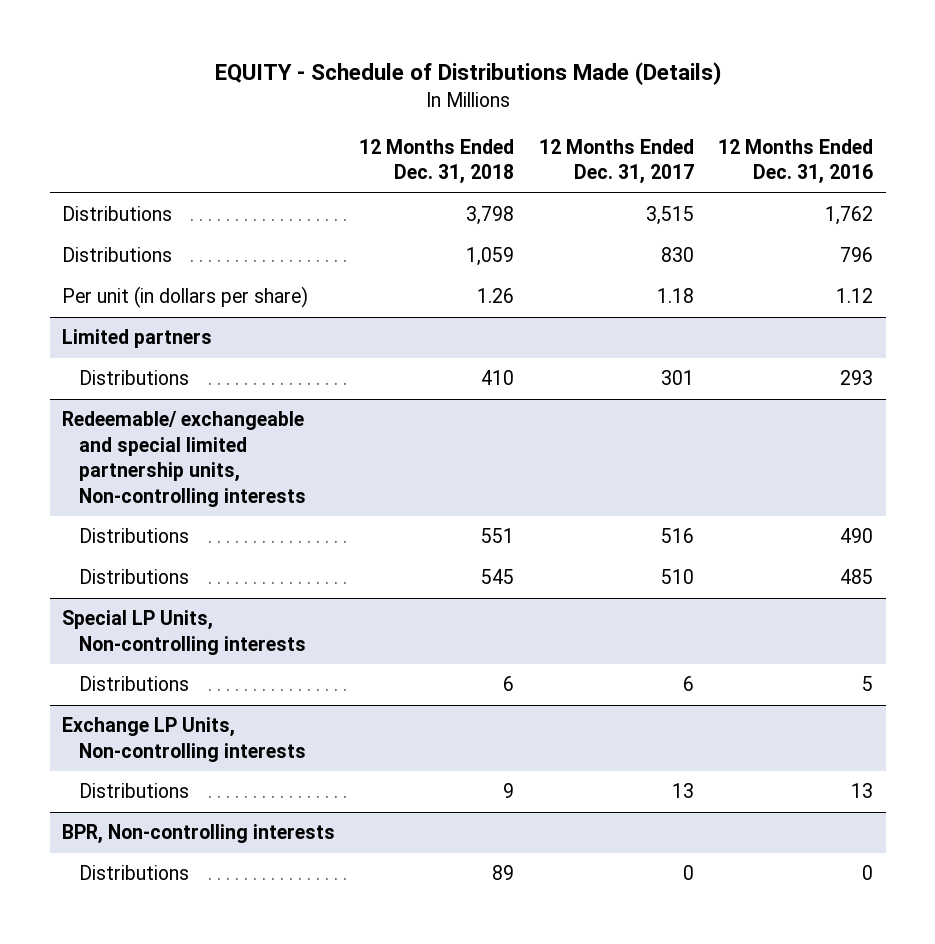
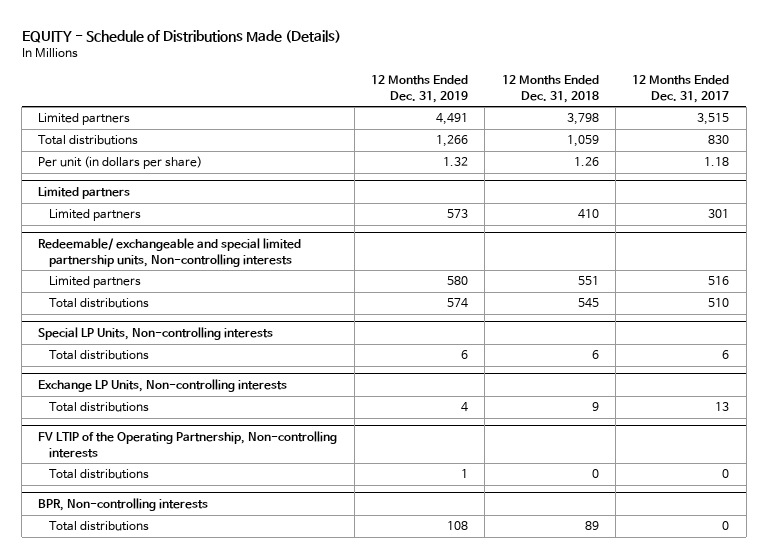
[718,138,874,185] 12 Months Ended Dec. 31, 2016 -> none
none -> [371,75,469,103] 12 Months Ended Dec. 31, 2019
[61,206,172,222] Distributions -> [38,113,131,126] Limited partners
[61,247,172,263] Distributions -> [38,135,139,146] Total distributions
[78,370,189,386] Distributions -> [48,209,141,222] Limited partners
[78,528,189,544] Distributions -> [48,276,141,289] Limited partners
[78,569,189,585] Distributions -> [48,298,149,309] Total distributions
[78,676,189,692] Distributions -> [48,350,149,361] Total distributions
[78,783,189,799] Distributions -> [48,402,149,413] Total distributions
none -> [38,431,338,458] FV LTIP of the Operating Partnership, Non-controlling interests
none -> [48,469,149,480] Total distributions
[78,865,189,881] Distributions -> [48,521,149,532] Total distributions

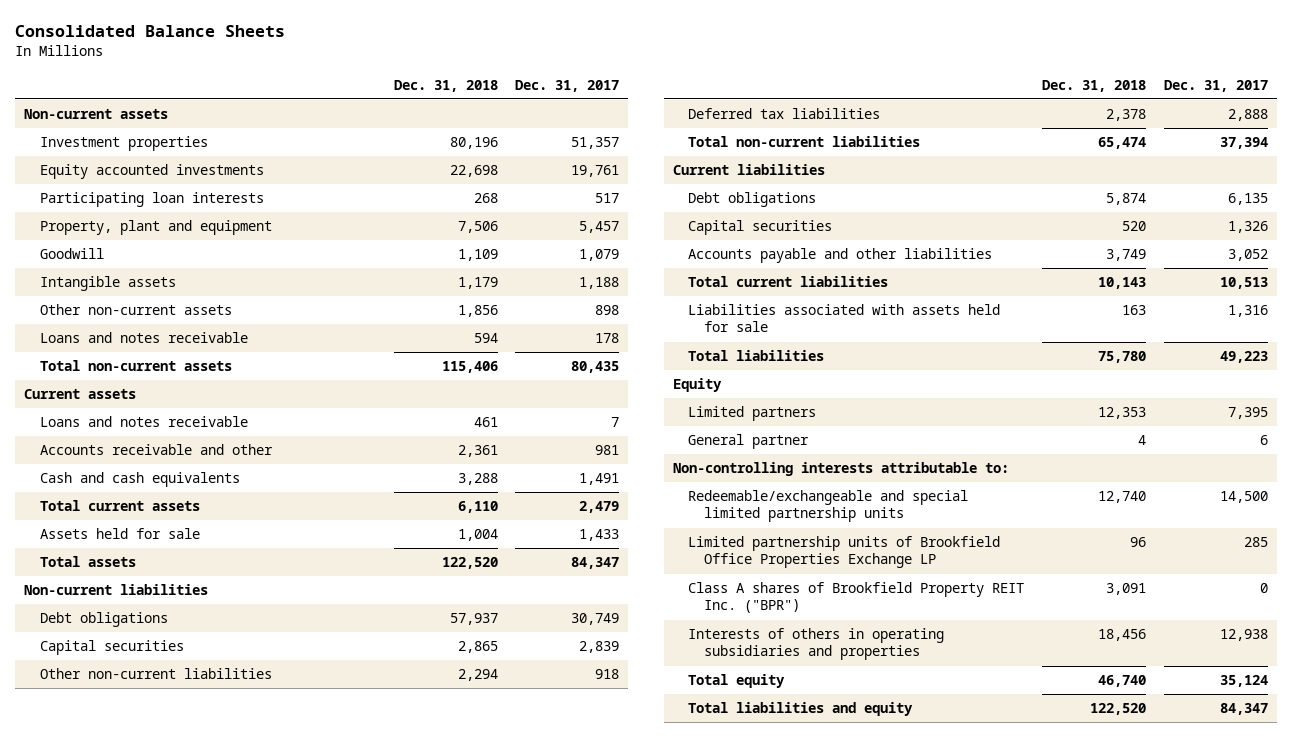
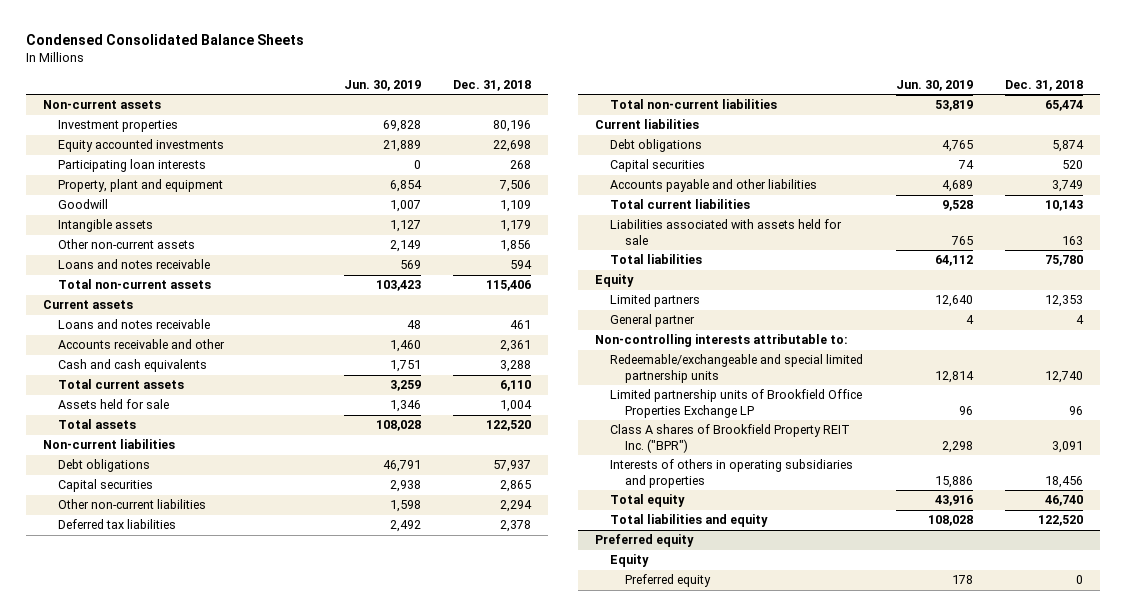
[15,25,286,38] Consolidated Balance Sheets -> [26,34,305,46] Condensed Consolidated Balance Sheets
[515,79,620,92] Dec. 31, 2017 -> none
none -> [343,79,421,91] Jun. 30, 2019
none -> [594,534,694,548] Preferred equity
none -> [610,554,650,568] Equity
none -> [625,574,712,588] Preferred equity

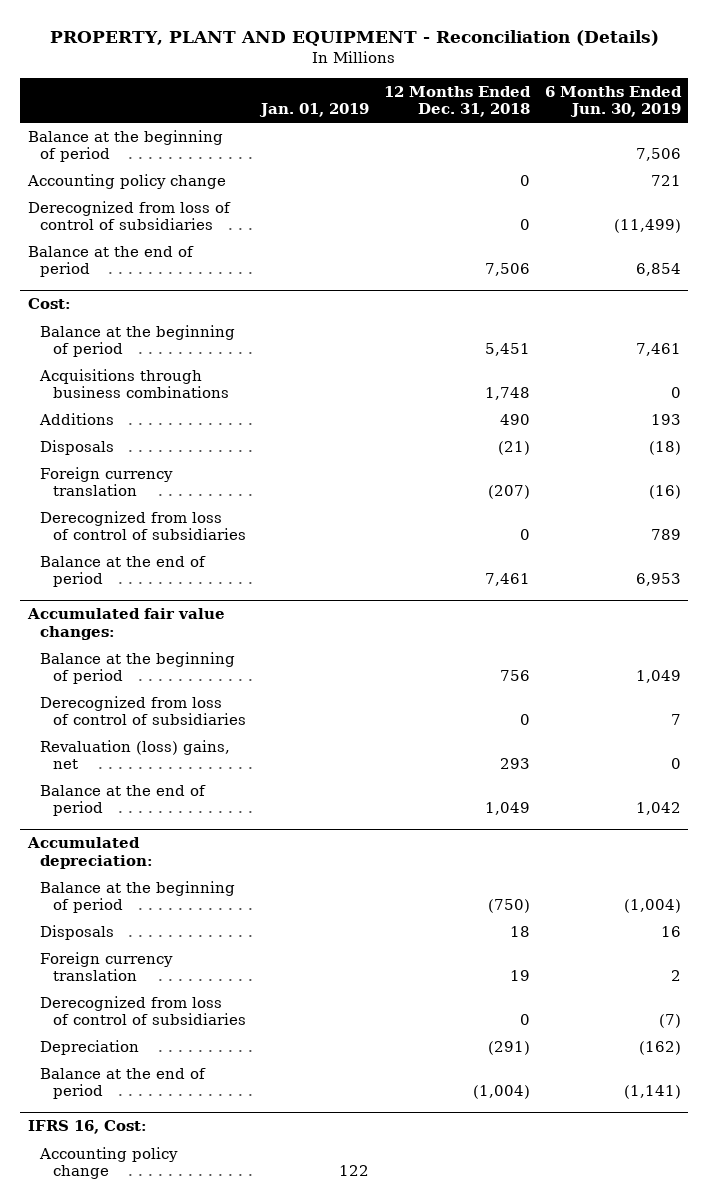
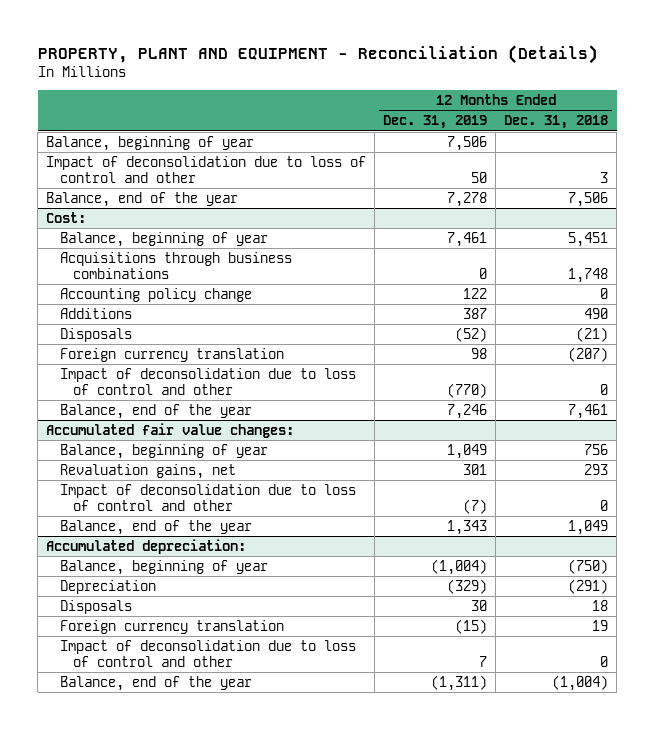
[258,103,369,118] Jan. 01, 2019 -> none
[544,85,682,118] 6 Months Ended Jun. 30, 2019 -> none
none -> [383,115,488,130] Dec. 31, 2019
[26,173,226,189] Accounting policy change -> none
[27,200,231,231] Derecognized from loss of control of subsidiaries -> none
[27,129,223,163] Balance at the beginning of period -> [46,135,255,151] Balance, beginning of year
none -> [46,155,367,183] Impact of deconsolidation due to loss of control and other
[27,245,194,278] Balance at the end of period -> [46,191,239,207] Balance, end of the year
[40,324,236,358] Balance at the beginning of period -> [59,231,268,247] Balance, beginning of year
none -> [59,287,252,302] Accounting policy change
[40,510,247,541] Derecognized from loss of control of subsidiaries -> none
none -> [59,367,356,395] Impact of deconsolidation due to loss of control and other
[40,555,207,588] Balance at the end of period -> [59,403,252,419] Balance, end of the year
[40,695,247,726] Derecognized from loss of control of subsidiaries -> none
[40,651,236,685] Balance at the beginning of period -> [59,443,268,459] Balance, beginning of year
[40,739,231,770] Revaluation (loss) gains, net -> [59,463,236,479] Revaluation gains, net
none -> [59,483,356,511] Impact of deconsolidation due to loss of control and other
[40,784,207,817] Balance at the end of period -> [59,519,252,535] Balance, end of the year
[40,880,236,914] Balance at the beginning of period -> [59,559,268,575] Balance, beginning of year
[40,1039,140,1055] Depreciation -> [59,579,156,594] Depreciation
[40,995,247,1026] Derecognized from loss of control of subsidiaries -> none
[27,1120,147,1135] IFRS 16, Cost: -> none
[39,1146,179,1180] Accounting policy change -> none
none -> [59,639,356,667] Impact of deconsolidation due to loss of control and other
[40,1067,207,1100] Balance at the end of period -> [59,675,252,691] Balance, end of the year

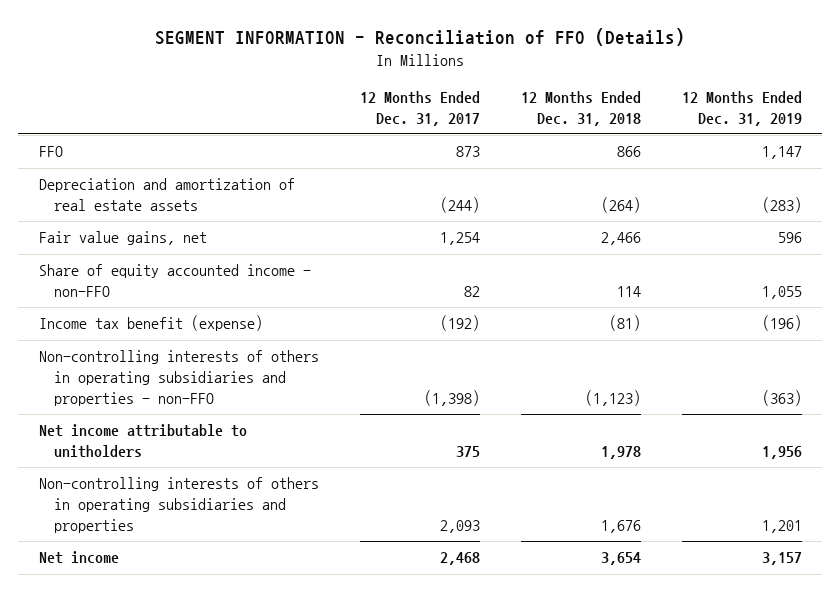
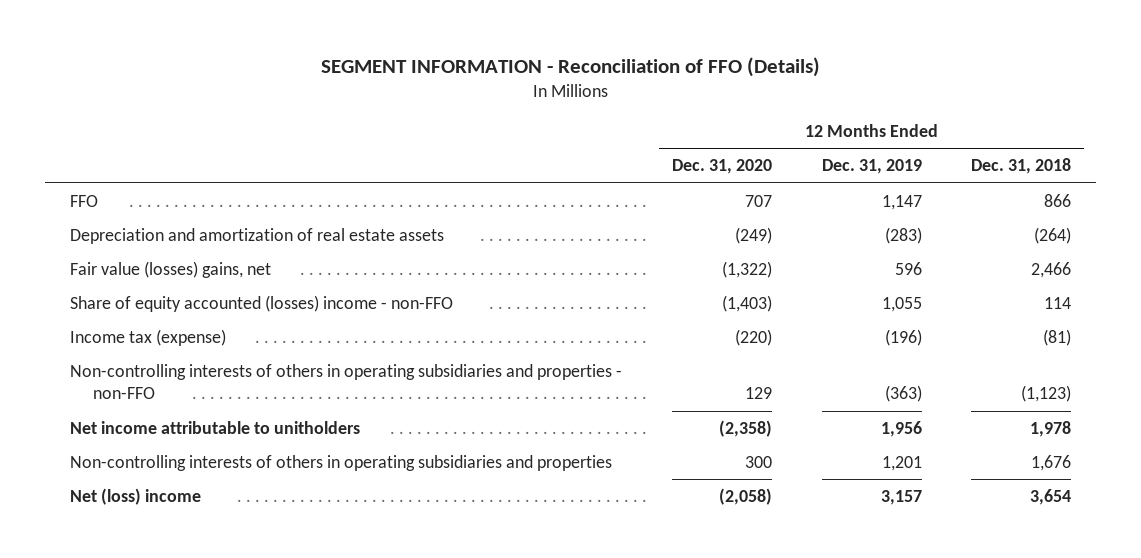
[359,91,480,126] 12 Months Ended Dec. 31, 2017 -> none
none -> [671,159,772,175] Dec. 31, 2020
[38,231,207,246] Fair value gains, net -> [69,260,271,278] Fair value (losses) gains, net
[38,264,311,298] Share of equity accounted income - non-FFO -> [69,294,453,312] Share of equity accounted (losses) income - non-FFO
[38,315,263,332] Income tax benefit (expense) -> [69,328,226,346] Income tax (expense)
[38,551,119,565] Net income -> [69,487,201,505] Net (loss) income

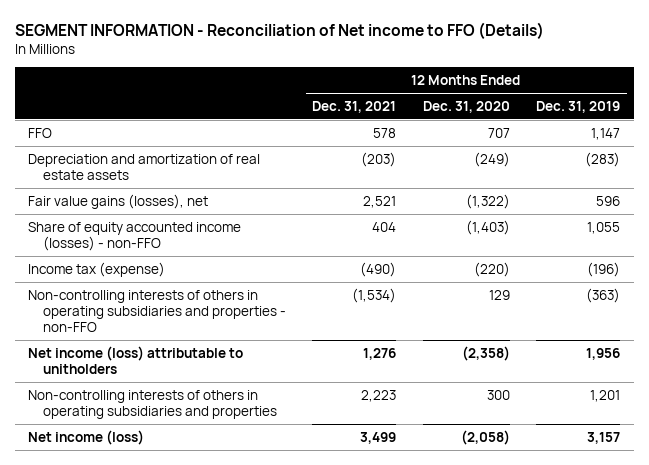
[320,56,820,77] SEGMENT INFORMATION - Reconciliation of FFO (Details) -> [15,21,545,39] SEGMENT INFORMATION - Reconciliation of Net income to FFO (Details)
[971,158,1072,175] Dec. 31, 2018 -> none
none -> [312,100,397,113] Dec. 31, 2021
[69,260,271,278] Fair value (losses) gains, net -> [28,193,209,209] Fair value gains (losses), net
[69,294,453,312] Share of equity accounted (losses) income - non-FFO -> [28,221,242,251] Share of equity accounted income (losses) - non-FFO
[69,420,360,434] Net income attributable to unitholders -> [28,345,244,374] Net income (loss) attributable to unitholders
[69,487,201,505] Net (loss) income -> [28,429,145,445] Net income (loss)

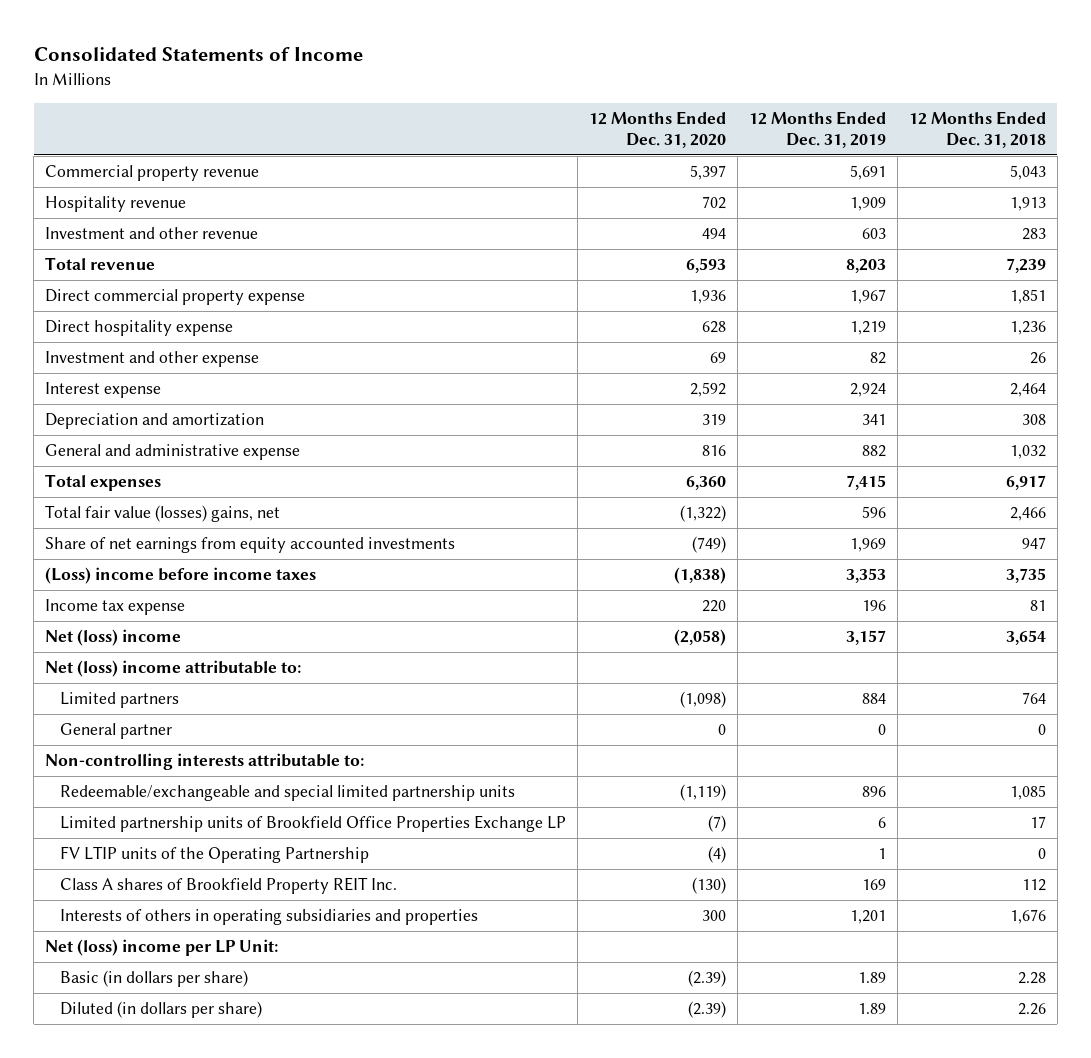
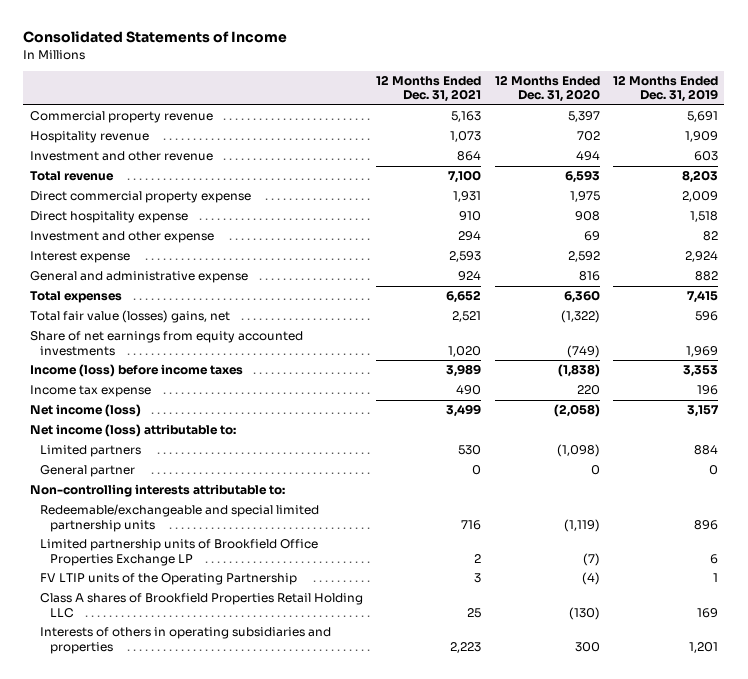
[909,111,1047,148] 12 Months Ended Dec. 31, 2018 -> none
none -> [376,75,482,103] 12 Months Ended Dec. 31, 2021
[690,290,727,305] 1,936 -> [569,191,600,203] 1,975
[850,289,887,305] 1,967 -> [681,191,718,203] 2,009
[702,321,727,334] 628 -> [574,211,600,222] 908
[850,321,887,336] 1,219 -> [689,211,718,223] 1,518
[45,413,265,430] Depreciation and amortization -> none
[45,567,317,585] (Loss) income before income taxes -> [29,364,243,378] Income (loss) before income taxes
[45,629,182,647] Net (loss) income -> [29,404,141,418] Net income (loss)
[45,660,302,678] Net (loss) income attributable to: -> [29,424,236,438] Net income (loss) attributable to:
[60,877,398,895] Class A shares of Brookfield Property REIT Inc. -> [40,593,364,618] Class A shares of Brookfield Properties Retail Holding LLC
[45,939,279,957] Net (loss) income per LP Unit: -> none
[60,970,249,988] Basic (in dollars per share) -> none
[60,1001,263,1019] Diluted (in dollars per share) -> none

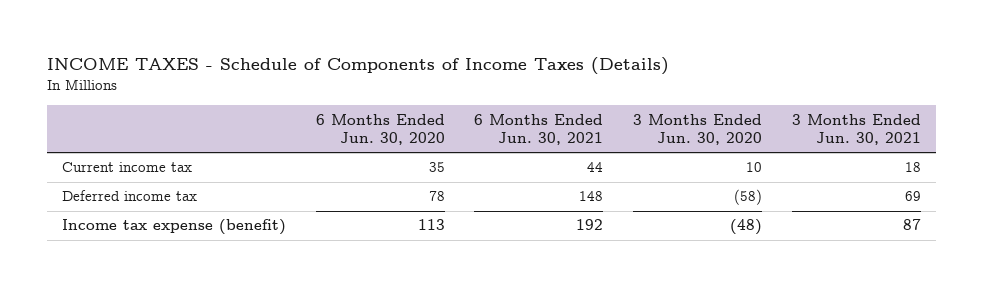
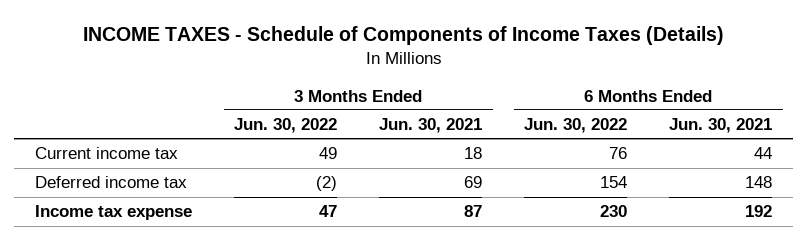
[315,113,445,145] 6 Months Ended Jun. 30, 2020 -> none
[633,113,763,145] 3 Months Ended Jun. 30, 2020 -> none
none -> [234,118,338,134] Jun. 30, 2022
none -> [524,118,628,134] Jun. 30, 2022
[61,219,286,236] Income tax expense (benefit) -> [35,205,193,221] Income tax expense

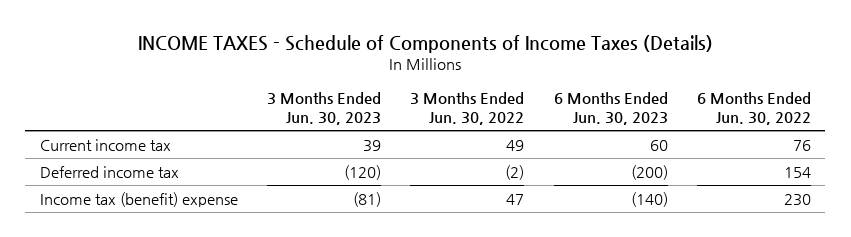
[379,118,483,134] Jun. 30, 2021 -> none
[669,118,773,134] Jun. 30, 2021 -> none
none -> [267,91,382,126] 3 Months Ended Jun. 30, 2023
none -> [553,91,668,126] 6 Months Ended Jun. 30, 2023
[35,205,193,221] Income tax expense -> [39,191,238,207] Income tax (benefit) expense

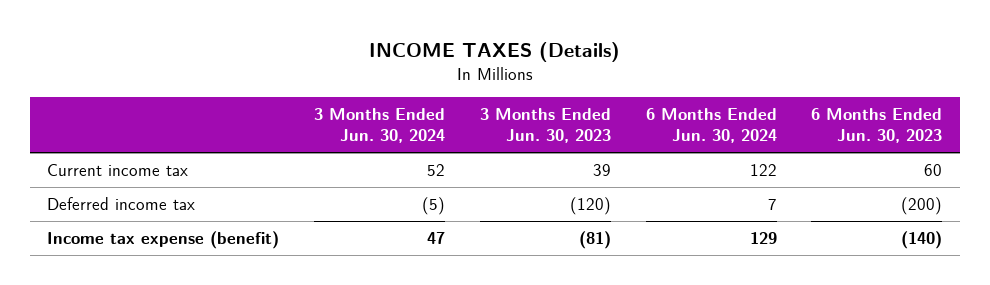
[138,34,714,53] INCOME TAXES - Schedule of Components of Income Taxes (Details) -> [368,41,620,62] INCOME TAXES (Details)
[410,91,525,126] 3 Months Ended Jun. 30, 2022 -> none
[696,91,811,126] 6 Months Ended Jun. 30, 2022 -> none
none -> [314,107,446,144] 3 Months Ended Jun. 30, 2024
none -> [645,107,777,144] 6 Months Ended Jun. 30, 2024
[39,191,238,207] Income tax (benefit) expense -> [47,230,280,249] Income tax expense (benefit)

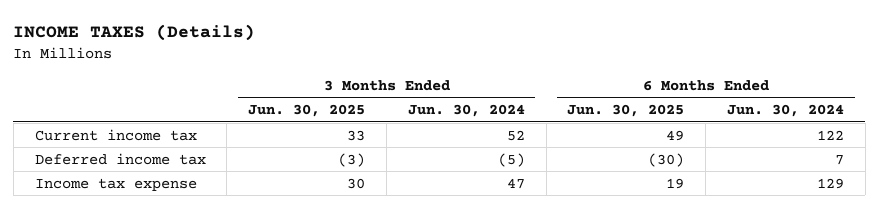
[479,107,611,144] 3 Months Ended Jun. 30, 2023 -> none
[811,107,943,144] 6 Months Ended Jun. 30, 2023 -> none
none -> [248,104,366,118] Jun. 30, 2025
none -> [567,104,685,118] Jun. 30, 2025
[47,230,280,249] Income tax expense (benefit) -> [34,177,197,191] Income tax expense

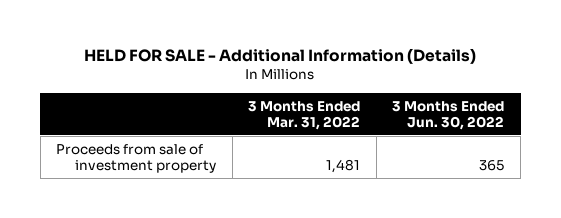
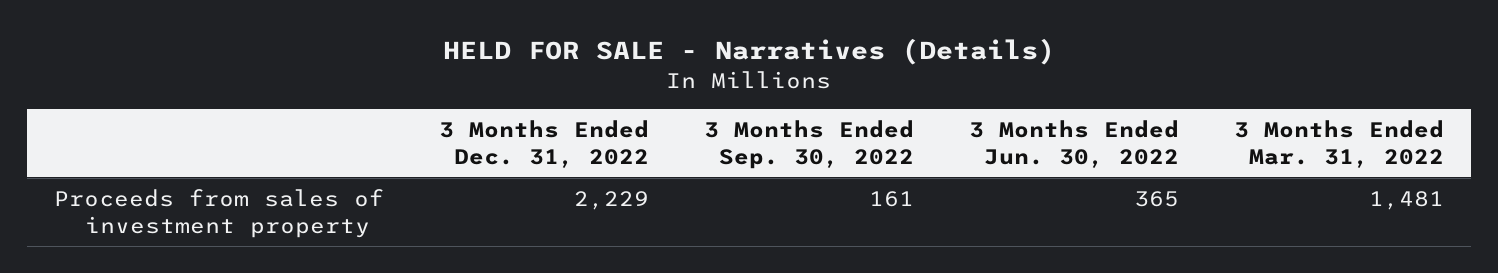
[84,48,477,65] HELD FOR SALE - Additional Information (Details) -> [442,38,1055,66] HELD FOR SALE - Narratives (Details)
none -> [439,119,650,168] 3 Months Ended Dec. 31, 2022
none -> [703,119,914,169] 3 Months Ended Sep. 30, 2022
[56,143,217,174] Proceeds from sale of investment property -> [54,188,385,238] Proceeds from sales of investment property

